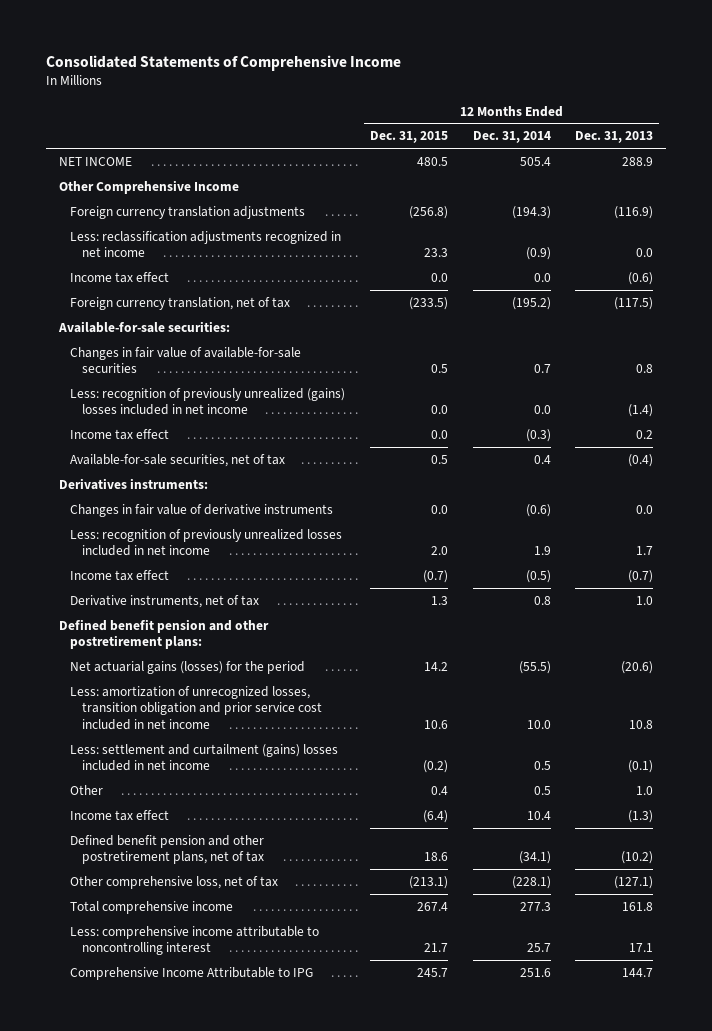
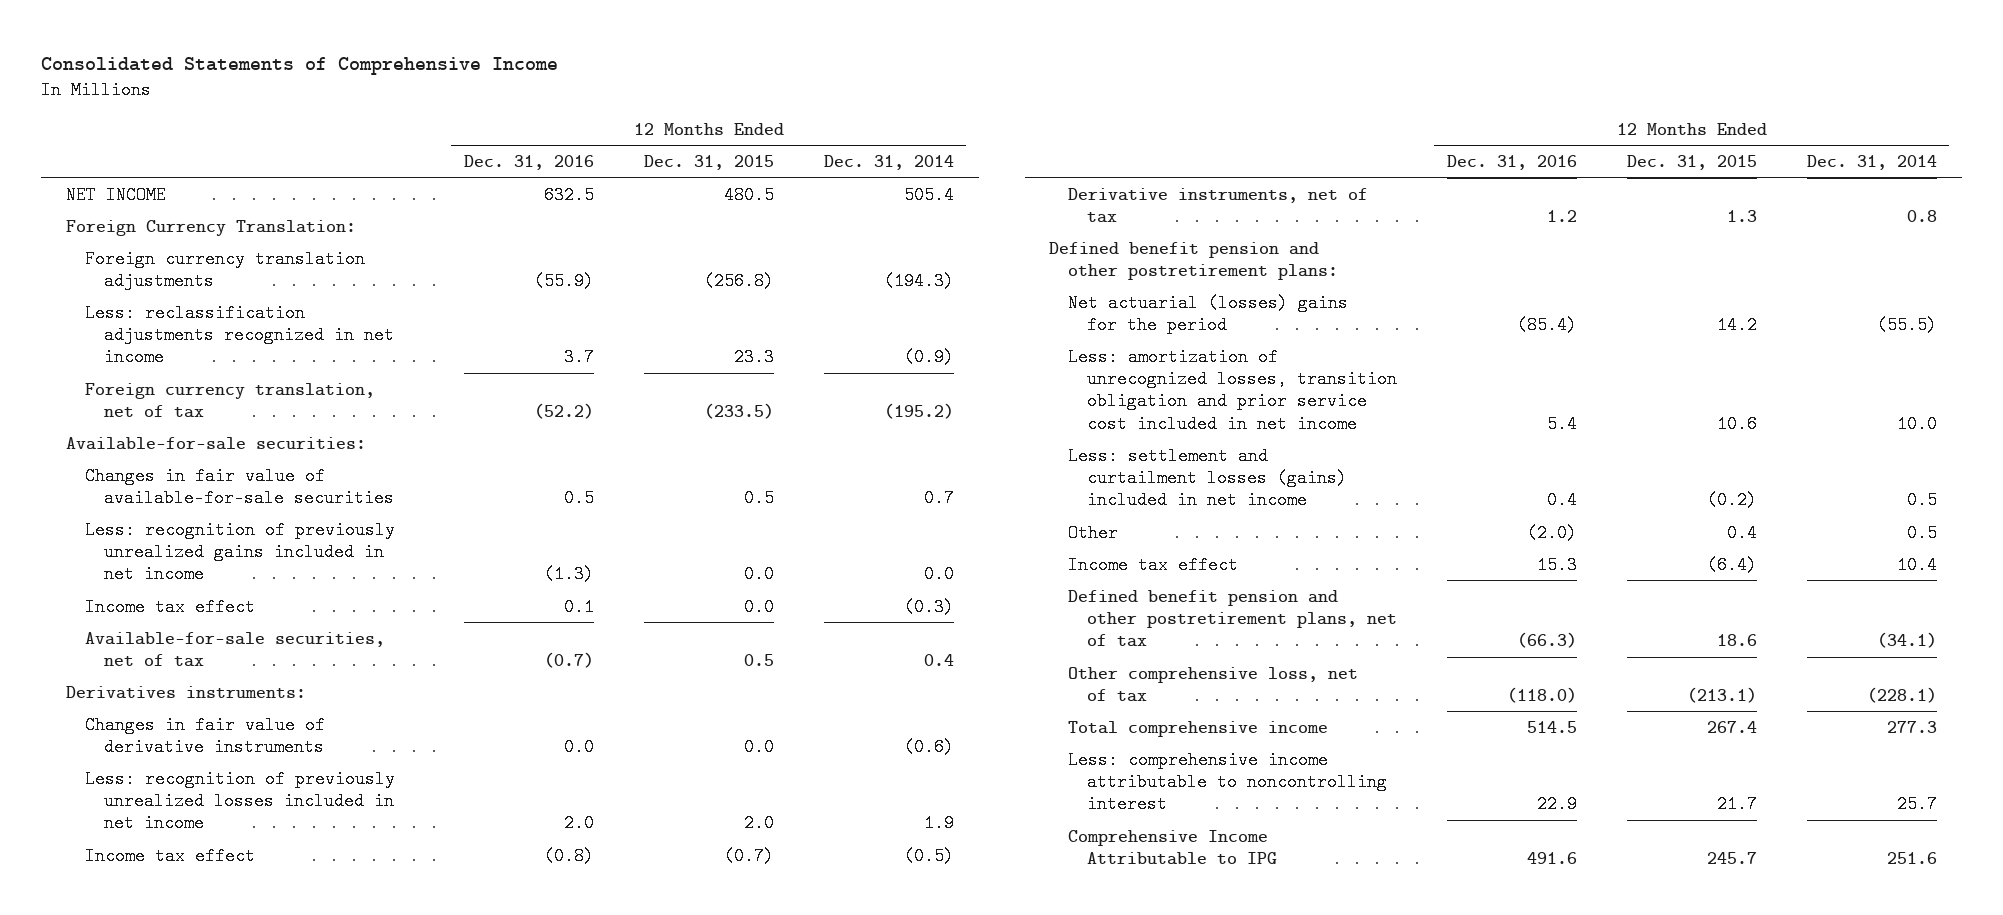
[575,131,654,144] Dec. 31, 2013 -> none
none -> [463,154,594,170] Dec. 31, 2016
[58,179,239,194] Other Comprehensive Income -> none
none -> [66,219,357,236] Foreign Currency Translation:
[70,271,170,283] Income tax effect -> none
[70,387,346,416] Less: recognition of previously unrealized (gains) losses included in net income -> [85,520,396,584] Less: recognition of previously unrealized gains included in net income
[70,660,306,674] Net actuarial gains (losses) for the period -> [1068,293,1349,335] Net actuarial (losses) gains for the period
[70,743,339,772] Less: settlement and curtailment (gains) losses included in net income -> [1068,446,1348,510] Less: settlement and curtailment losses (gains) included in net income

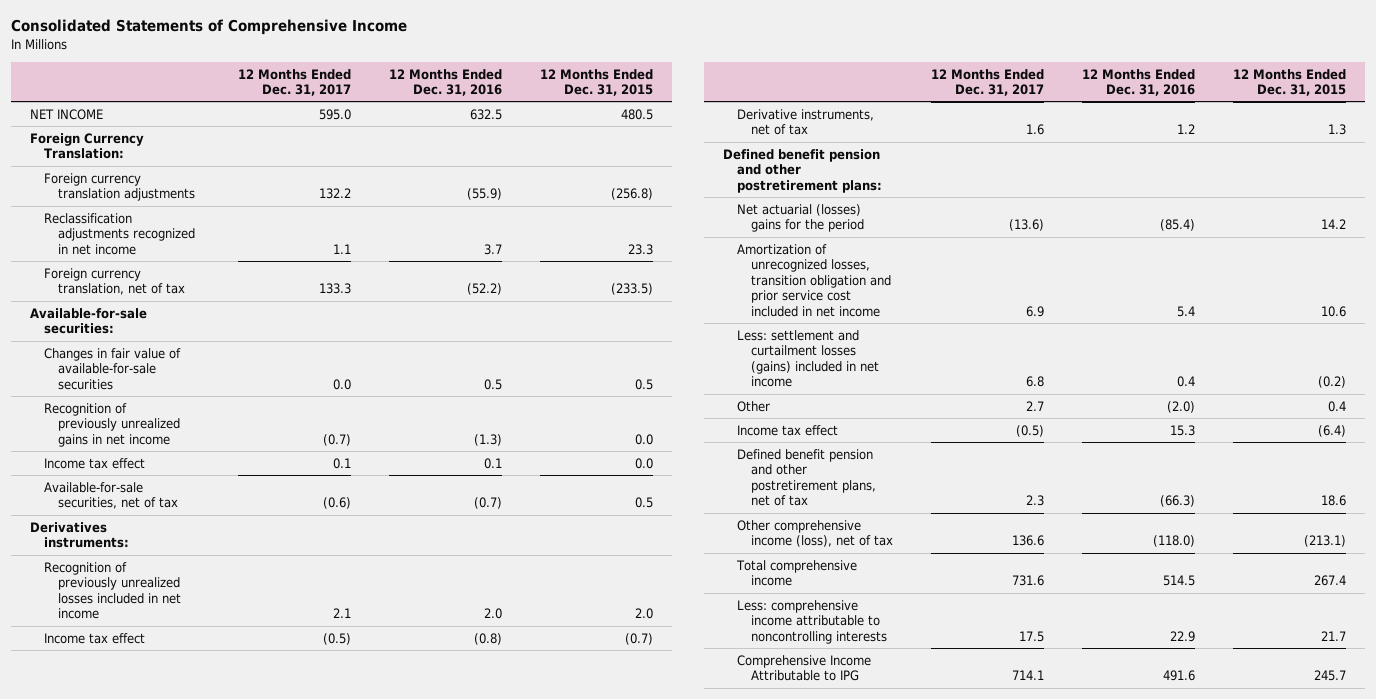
[823,154,954,170] Dec. 31, 2014 -> none
none -> [238,68,352,97] 12 Months Ended Dec. 31, 2017
[85,303,395,367] Less: reclassification adjustments recognized in net income -> [44,212,196,255] Reclassification adjustments recognized in net income
[85,520,396,584] Less: recognition of previously unrealized gains included in net income -> [44,402,181,447] Recognition of previously unrealized gains in net income
[85,715,326,757] Changes in fair value of derivative instruments -> none
[85,769,396,833] Less: recognition of previously unrealized losses included in net income -> [44,561,182,620] Recognition of previously unrealized losses included in net income
[1068,347,1398,433] Less: amortization of unrecognized losses, transition obligation and prior service cost included in net income -> [737,243,892,317] Amortization of unrecognized losses, transition obligation and prior service cost included in net income
[1068,666,1359,703] Other comprehensive loss, net of tax -> [737,519,894,548] Other comprehensive income (loss), net of tax
[1068,750,1388,814] Less: comprehensive income attributable to noncontrolling interest -> [737,599,888,644] Less: comprehensive income attributable to noncontrolling interests

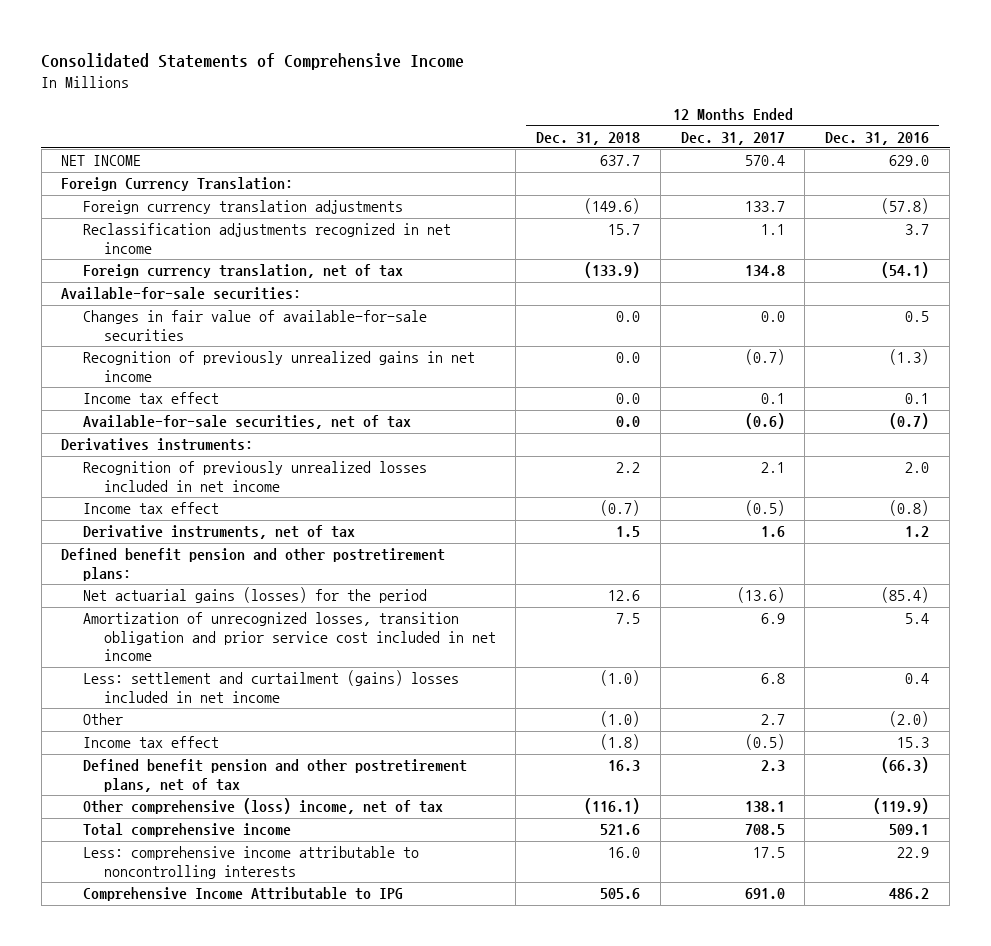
[539,68,653,97] 12 Months Ended Dec. 31, 2015 -> none
none -> [536,131,641,145] Dec. 31, 2018
[319,108,352,120] 595.0 -> [744,155,785,167] 570.4
[470,108,503,120] 632.5 -> [889,155,930,167] 629.0
[319,188,352,200] 132.2 -> [744,201,785,213] 133.7
[467,188,503,201] (55.9) -> [881,198,930,215] (57.8)
[319,283,352,295] 133.3 -> [744,265,785,277] 134.8
[467,283,503,296] (52.2) -> [881,262,930,279] (54.1)
[737,203,865,233] Net actuarial (losses) gains for the period -> [82,587,427,604] Net actuarial gains (losses) for the period
[737,329,880,388] Less: settlement and curtailment losses (gains) included in net income -> [82,670,459,703] Less: settlement and curtailment (gains) losses included in net income
[737,519,894,548] Other comprehensive income (loss), net of tax -> [82,798,443,815] Other comprehensive (loss) income, net of tax
[1012,535,1045,547] 136.6 -> [744,801,785,813] 138.1
[1153,535,1196,548] (118.0) -> [873,798,930,815] (119.9)
[1012,575,1045,587] 731.6 -> [744,824,785,836] 708.5
[1163,575,1196,587] 514.5 -> [889,824,930,836] 509.1
[1012,670,1045,681] 714.1 -> [744,888,785,900] 691.0
[1163,670,1196,682] 491.6 -> [889,888,930,900] 486.2

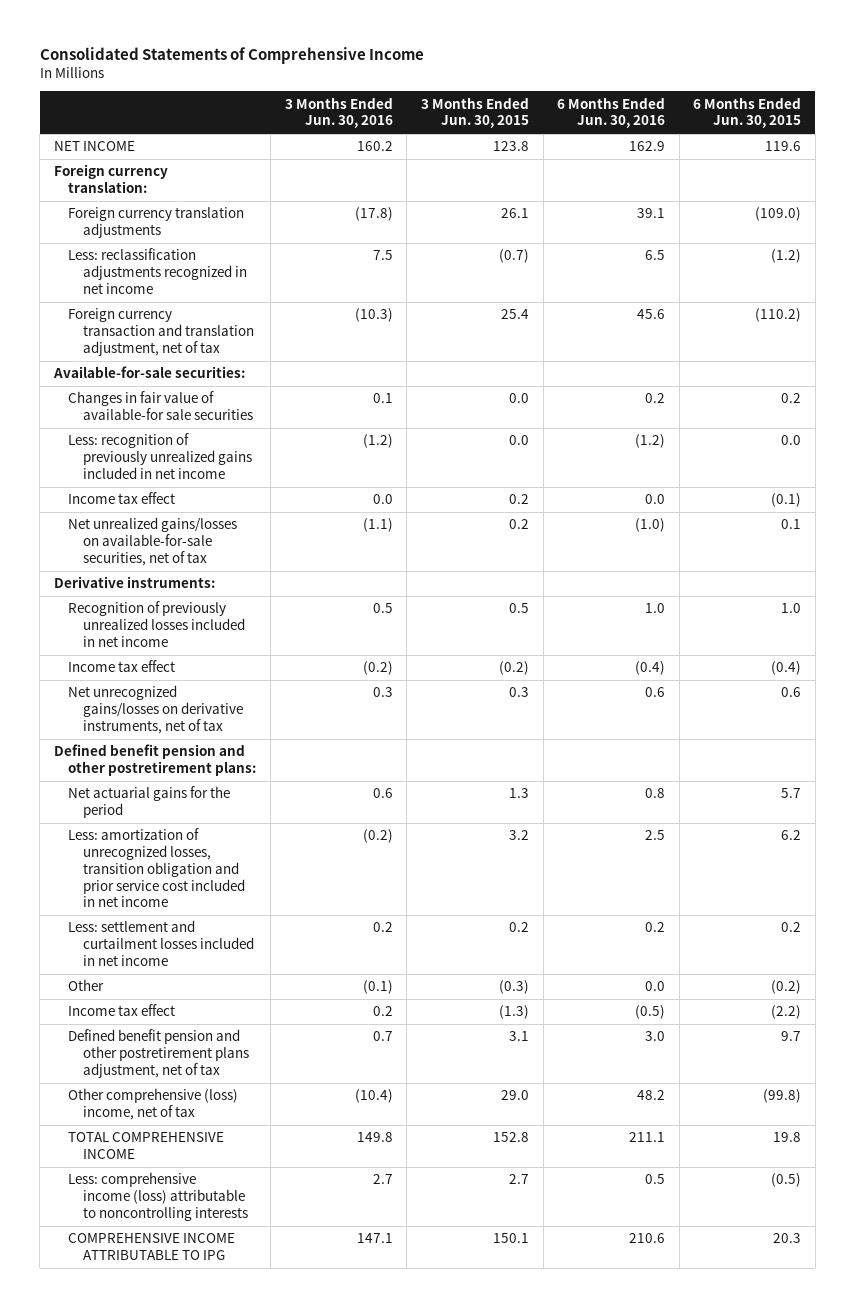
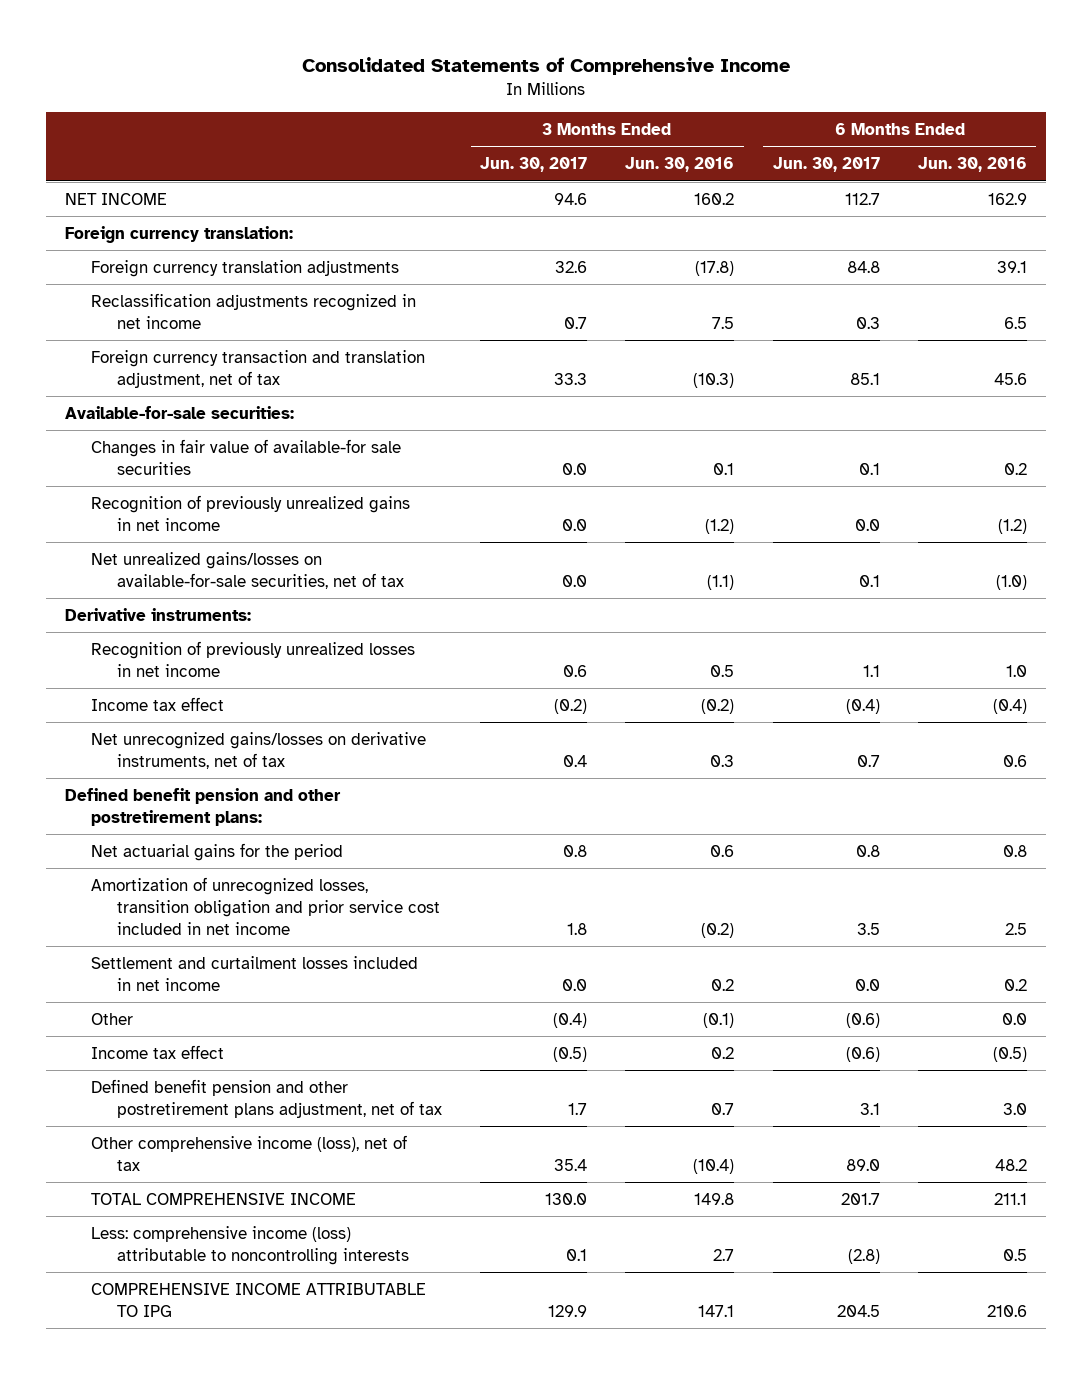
[420,96,529,129] 3 Months Ended Jun. 30, 2015 -> none
[693,96,802,129] 6 Months Ended Jun. 30, 2015 -> none
none -> [480,157,588,173] Jun. 30, 2017
none -> [772,157,880,173] Jun. 30, 2017
[68,248,248,294] Less: reclassification adjustments recognized in net income -> [90,292,416,329] Reclassification adjustments recognized in net income
[68,492,176,505] Income tax effect -> none
[68,433,253,479] Less: recognition of previously unrealized gains included in net income -> [90,494,410,531] Recognition of previously unrealized gains in net income
[68,601,246,647] Recognition of previously unrealized losses included in net income -> [90,640,415,677] Recognition of previously unrealized losses in net income
[68,828,246,908] Less: amortization of unrecognized losses, transition obligation and prior service cost included in net income -> [90,876,441,935] Amortization of unrecognized losses, transition obligation and prior service cost included in net income
[68,920,255,966] Less: settlement and curtailment losses included in net income -> [90,955,418,991] Settlement and curtailment losses included in net income
[68,1088,239,1121] Other comprehensive (loss) income, net of tax -> [90,1134,407,1171] Other comprehensive income (loss), net of tax

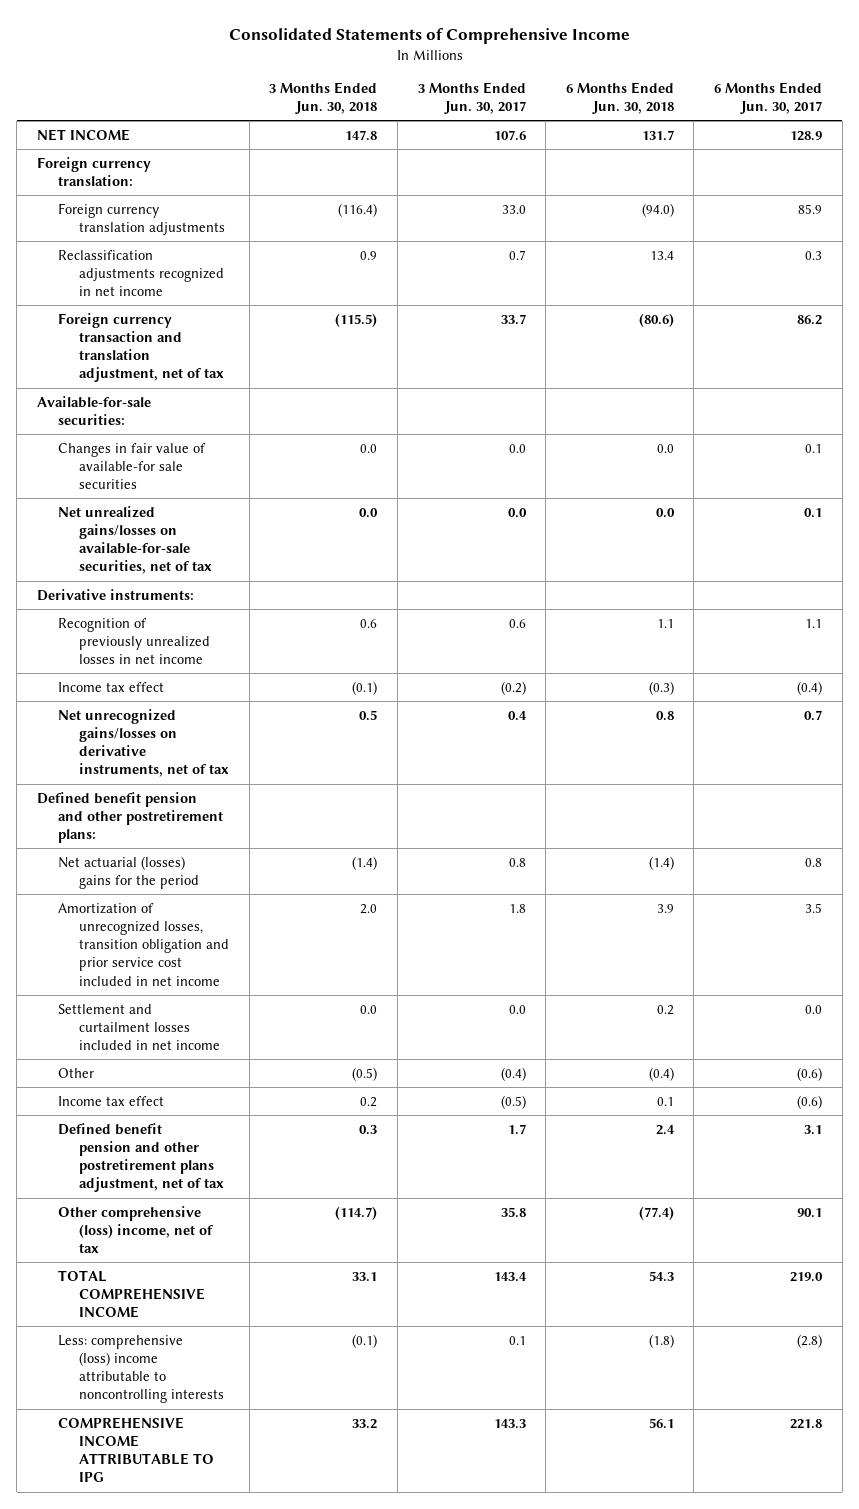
[625,157,735,173] Jun. 30, 2016 -> none
[917,157,1027,173] Jun. 30, 2016 -> none
none -> [269,81,378,115] 3 Months Ended Jun. 30, 2018
none -> [565,81,674,115] 6 Months Ended Jun. 30, 2018
[554,192,588,205] 94.6 -> [493,129,526,141] 107.6
[844,192,880,205] 112.7 -> [790,130,823,141] 128.9
[555,260,588,273] 32.6 -> [501,204,526,214] 33.0
[846,260,880,273] 84.8 -> [798,203,823,214] 85.9
[554,372,588,385] 33.3 -> [500,313,526,325] 33.7
[849,372,880,385] 85.1 -> [797,314,823,325] 86.2
[90,494,410,531] Recognition of previously unrealized gains in net income -> none
[90,842,343,861] Net actuarial gains for the period -> [58,855,199,889] Net actuarial (losses) gains for the period
[90,1134,407,1171] Other comprehensive income (loss), net of tax -> [58,1205,214,1254] Other comprehensive (loss) income, net of tax
[554,1158,588,1171] 35.4 -> [500,1206,526,1218] 35.8
[845,1158,880,1171] 89.0 -> [797,1207,823,1218] 90.1
[545,1192,588,1205] 130.0 -> [493,1271,527,1282] 143.4
[840,1192,880,1205] 201.7 -> [790,1271,824,1282] 219.0
[90,1225,410,1265] Less: comprehensive income (loss) attributable to noncontrolling interests -> [58,1334,224,1404] Less: comprehensive (loss) income attributable to noncontrolling interests
[548,1304,588,1317] 129.9 -> [493,1418,526,1429] 143.3
[836,1304,880,1317] 204.5 -> [790,1418,823,1429] 221.8

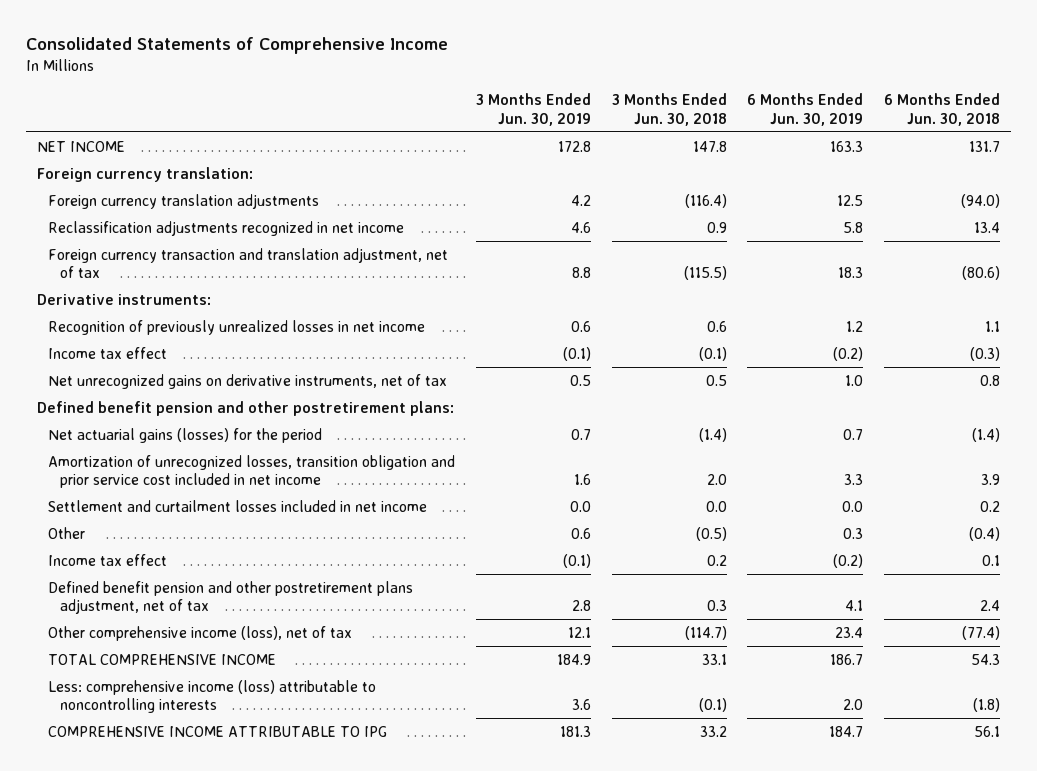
[417,81,526,115] 3 Months Ended Jun. 30, 2017 -> none
[714,81,823,115] 6 Months Ended Jun. 30, 2017 -> none
none -> [475,93,591,126] 3 Months Ended Jun. 30, 2019
none -> [747,93,864,126] 6 Months Ended Jun. 30, 2019
[37,395,152,425] Available-for-sale securities: -> none
[58,442,207,490] Changes in fair value of available-for sale securities -> none
[58,505,212,575] Net unrealized gains/losses on available-for-sale securities, net of tax -> none
[58,708,229,778] Net unrecognized gains/losses on derivative instruments, net of tax -> [48,373,448,389] Net unrecognized gains on derivative instruments, net of tax
[58,855,199,889] Net actuarial (losses) gains for the period -> [48,427,323,443] Net actuarial gains (losses) for the period
[58,1205,214,1254] Other comprehensive (loss) income, net of tax -> [48,625,353,641] Other comprehensive income (loss), net of tax
[58,1334,224,1404] Less: comprehensive (loss) income attributable to noncontrolling interests -> [48,679,377,713] Less: comprehensive income (loss) attributable to noncontrolling interests

